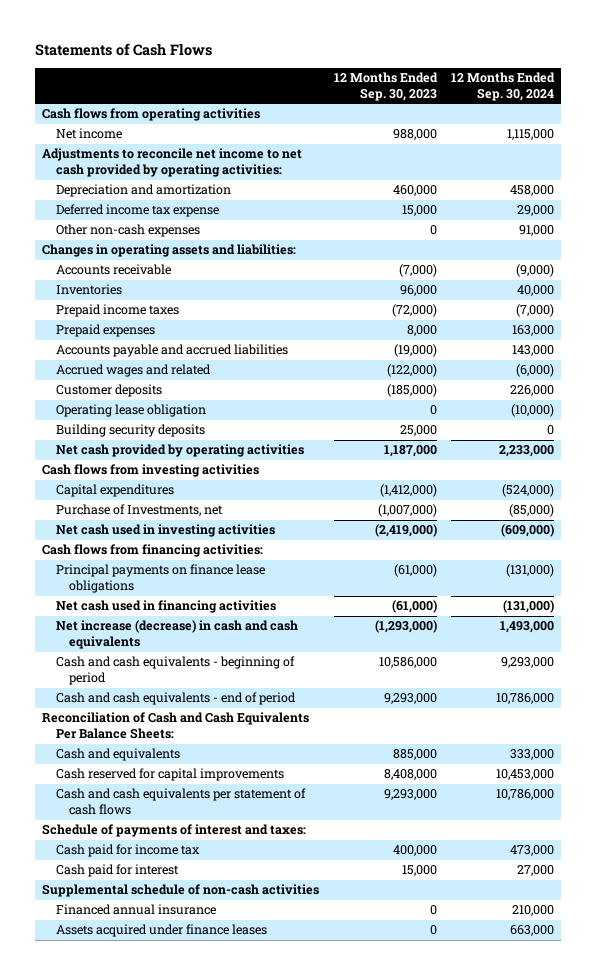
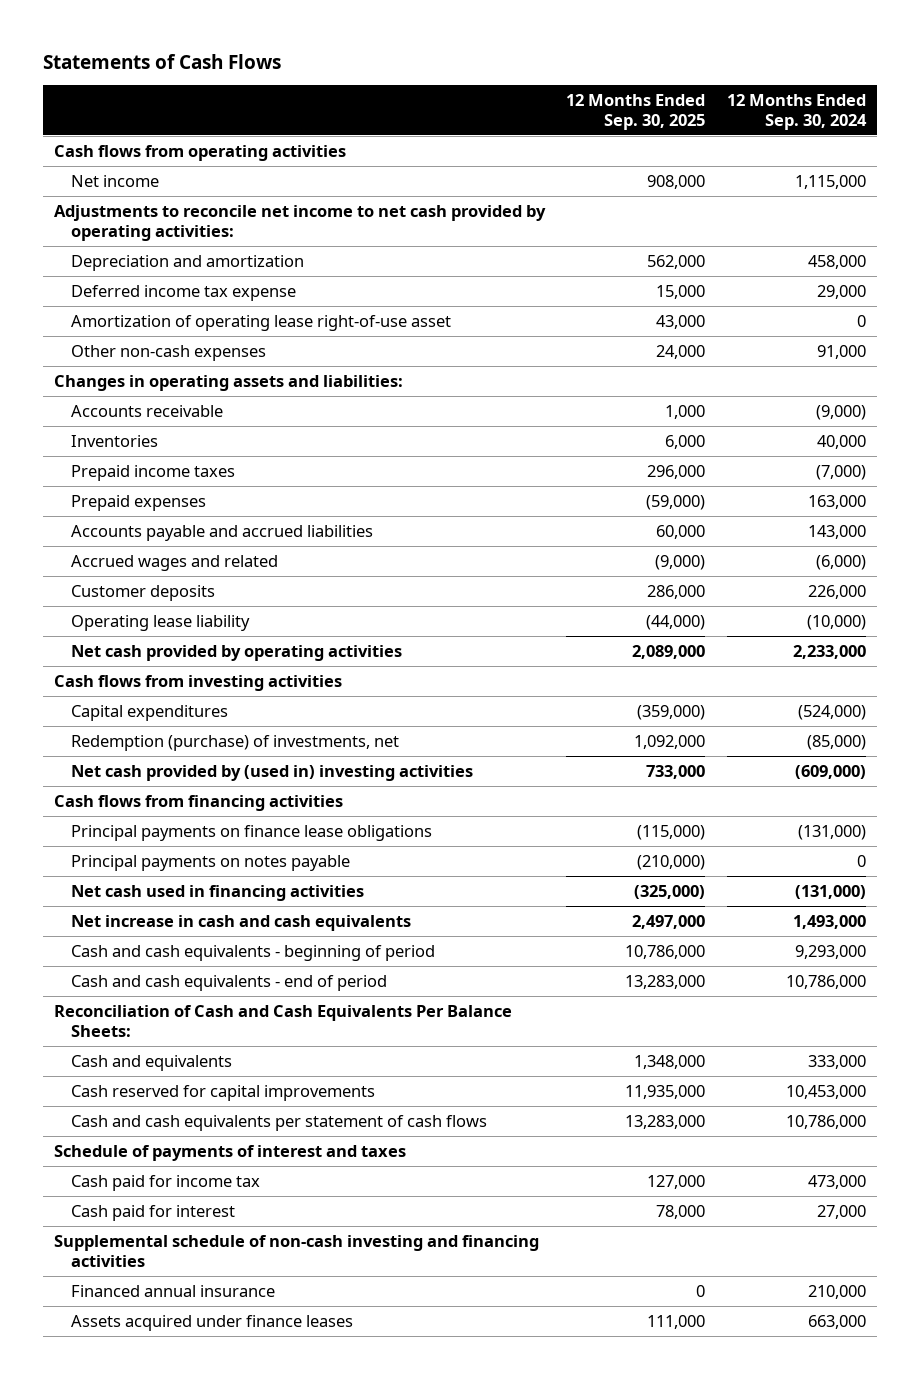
[333,71,438,101] 12 Months Ended Sep. 30, 2023 -> none
none -> [566,94,706,130] 12 Months Ended Sep. 30, 2025
none -> [71,314,452,331] Amortization of operating lease right-of-use asset
[55,424,205,438] Building security deposits -> none
[55,404,206,418] Operating lease obligation -> [71,614,251,631] Operating lease liability
[55,504,223,517] Purchase of Investments, net -> [71,734,400,751] Redemption (purchase) of investments, net
[55,524,275,538] Net cash used in investing activities -> [71,764,474,781] Net cash provided by (used in) investing activities
[42,544,264,558] Cash flows from financing activities: -> [53,794,343,811] Cash flows from financing activities
none -> [71,854,351,871] Principal payments on notes payable
[55,620,298,650] Net increase (decrease) in cash and cash equivalents -> [71,914,412,931] Net increase in cash and cash equivalents
[42,824,307,838] Schedule of payments of interest and taxes: -> [53,1144,406,1161] Schedule of payments of interest and taxes
[42,884,320,898] Supplemental schedule of non-cash activities -> [53,1234,539,1267] Supplemental schedule of non-cash investing and financing activities

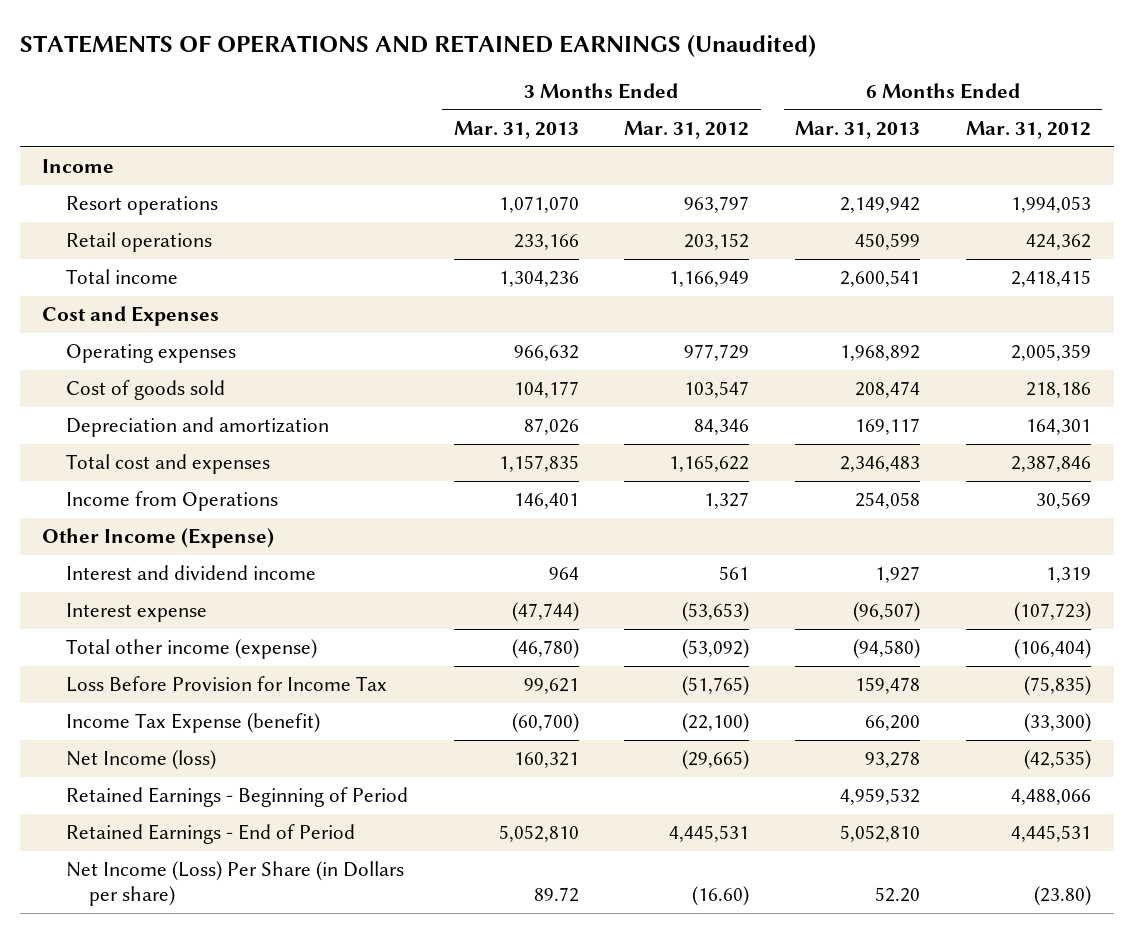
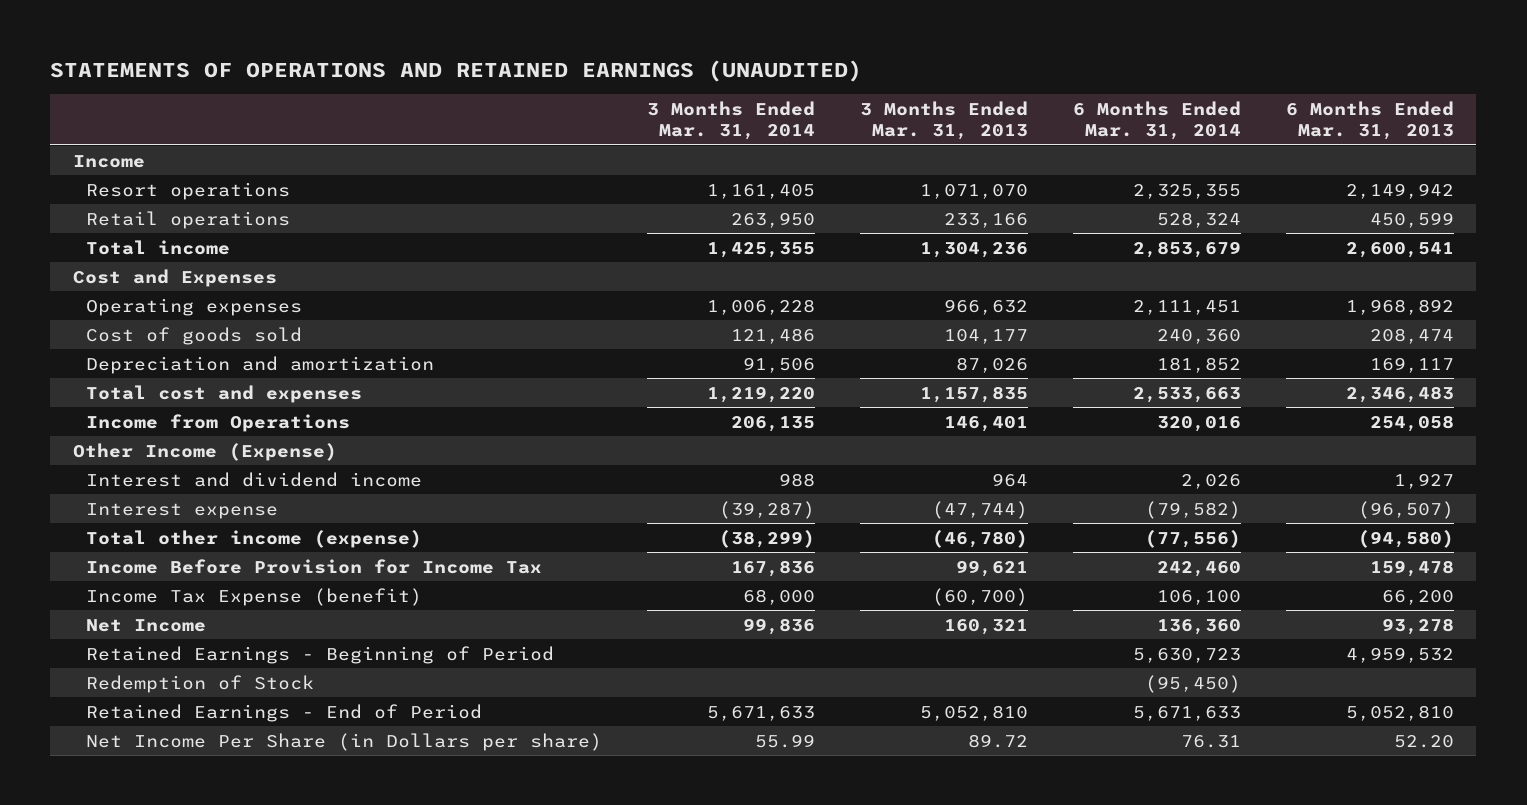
[19,34,816,57] STATEMENTS OF OPERATIONS AND RETAINED EARNINGS (Unaudited) -> [50,60,863,83] STATEMENTS OF OPERATIONS AND RETAINED EARNINGS (UNAUDITED)
[624,120,750,139] Mar. 31, 2012 -> none
[965,120,1091,139] Mar. 31, 2012 -> none
none -> [646,101,815,141] 3 Months Ended Mar. 31, 2014
none -> [1072,101,1241,141] 6 Months Ended Mar. 31, 2014
[65,676,387,693] Loss Before Provision for Income Tax -> [85,558,542,574] Income Before Provision for Income Tax
[65,750,216,771] Net Income (loss) -> [85,618,206,632] Net Income
none -> [85,674,314,693] Redemption of Stock
[65,861,404,907] Net Income (Loss) Per Share (in Dollars per share) -> [85,732,602,751] Net Income Per Share (in Dollars per share)

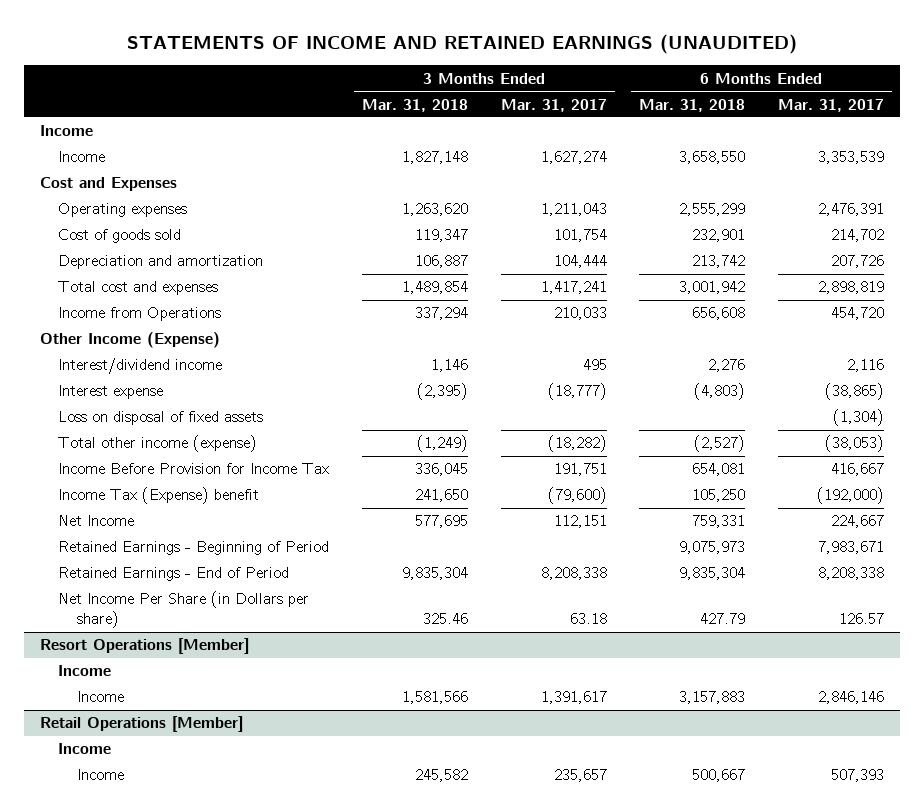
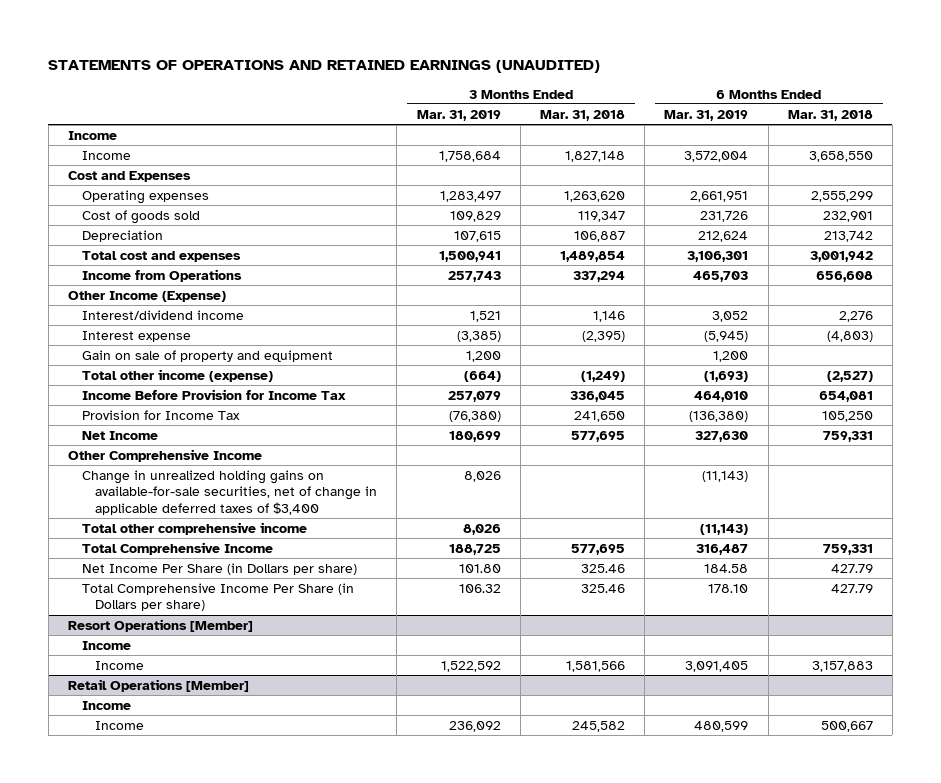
[127,34,798,55] STATEMENTS OF INCOME AND RETAINED EARNINGS (UNAUDITED) -> [48,59,601,73] STATEMENTS OF OPERATIONS AND RETAINED EARNINGS (UNAUDITED)
[500,98,607,112] Mar. 31, 2017 -> none
[777,98,884,112] Mar. 31, 2017 -> none
none -> [416,109,501,121] Mar. 31, 2019
none -> [664,109,749,121] Mar. 31, 2019
[58,255,264,270] Depreciation and amortization -> [81,229,163,242] Depreciation
[58,411,264,426] Loss on disposal of fixed assets -> none
none -> [81,349,333,362] Gain on sale of property and equipment
[58,487,260,505] Income Tax (Expense) benefit -> [81,409,240,420] Provision for Income Tax
[58,541,330,556] Retained Earnings - Beginning of Period -> none
[58,567,290,582] Retained Earnings - End of Period -> none
none -> [67,448,262,462] Other Comprehensive Income
none -> [81,469,378,515] Change in unrealized holding gains on available-for-sale securities, net of change in applicable deferred taxes of $3,400
none -> [81,521,307,535] Total other comprehensive income
none -> [81,541,273,555] Total Comprehensive Income
none -> [81,582,354,612] Total Comprehensive Income Per Share (in Dollars per share)

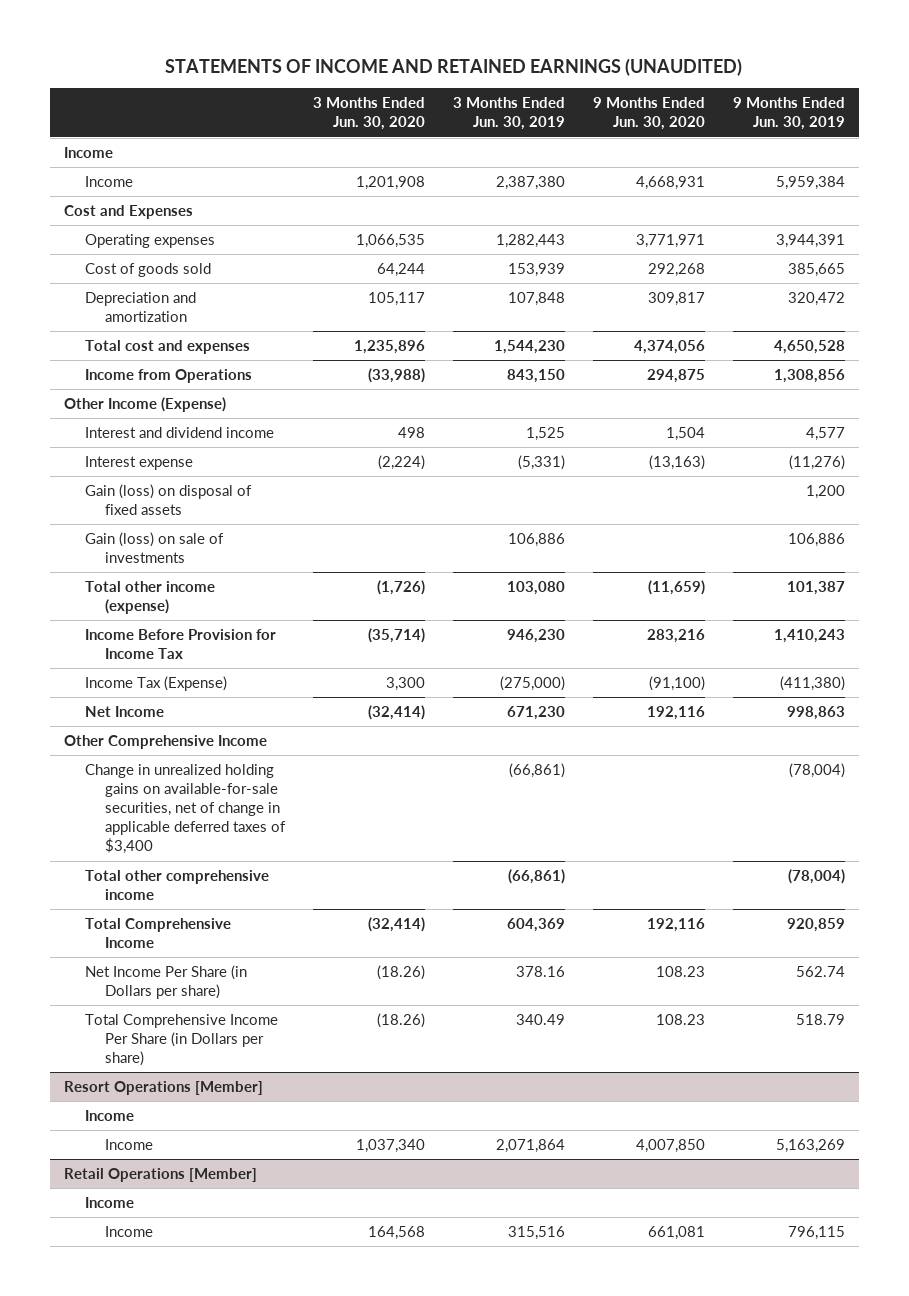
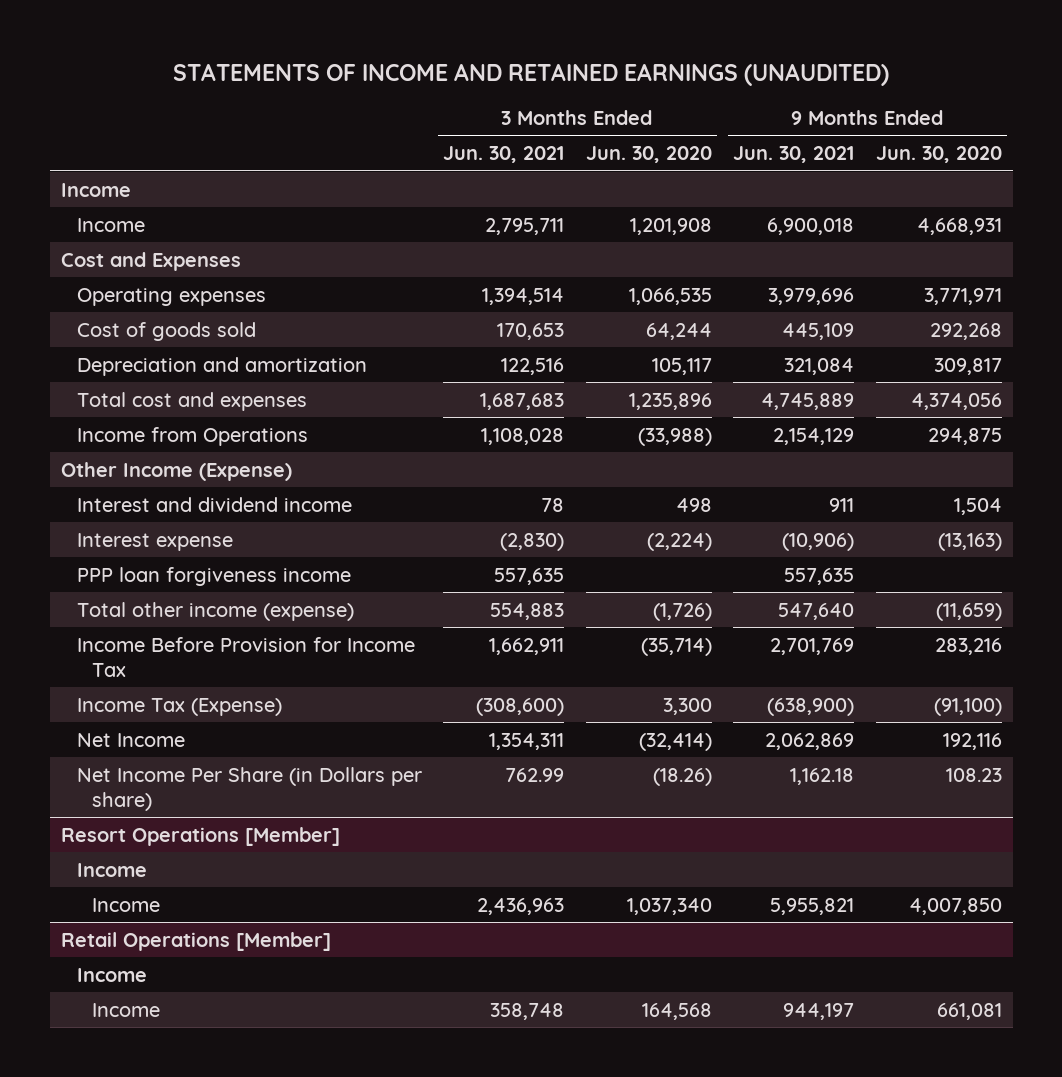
[452,97,565,131] 3 Months Ended Jun. 30, 2019 -> none
[732,97,845,131] 9 Months Ended Jun. 30, 2019 -> none
none -> [443,146,565,164] Jun. 30, 2021
none -> [733,146,855,164] Jun. 30, 2021
[84,483,252,516] Gain (loss) on disposal of fixed assets -> none
[84,531,224,564] Gain (loss) on sale of investments -> none
none -> [76,566,351,586] PPP loan forgiveness income
[64,734,268,749] Other Comprehensive Income -> none
[84,763,287,855] Change in unrealized holding gains on available-for-sale securities, net of change in applicable deferred taxes of $3,400 -> none
[84,869,269,901] Total other comprehensive income -> none
[84,917,231,949] Total Comprehensive Income -> none
[84,1013,278,1067] Total Comprehensive Income Per Share (in Dollars per share) -> none

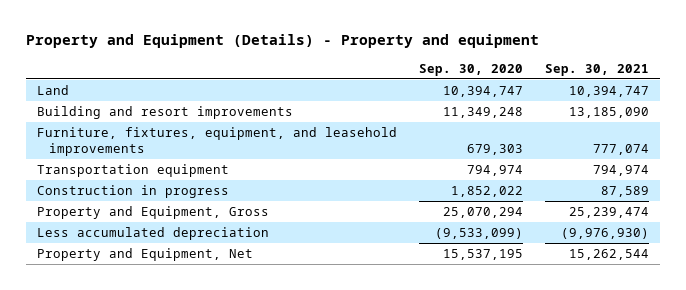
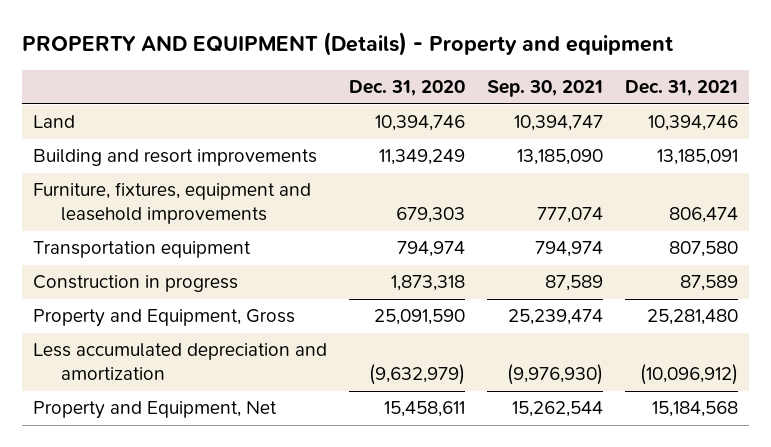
[25,34,539,49] Property and Equipment (Details) - Property and equipment -> [21,32,673,57] PROPERTY AND EQUIPMENT (Details) - Property and equipment
[418,63,523,76] Sep. 30, 2020 -> none
none -> [348,80,465,97] Dec. 31, 2020
none -> [625,80,739,97] Dec. 31, 2021
[36,127,397,157] Furniture, fixtures, equipment, and leasehold improvements -> [32,182,311,225] Furniture, fixtures, equipment and leasehold improvements
[36,227,269,241] Less accumulated depreciation -> [32,343,327,381] Less accumulated depreciation and amortization

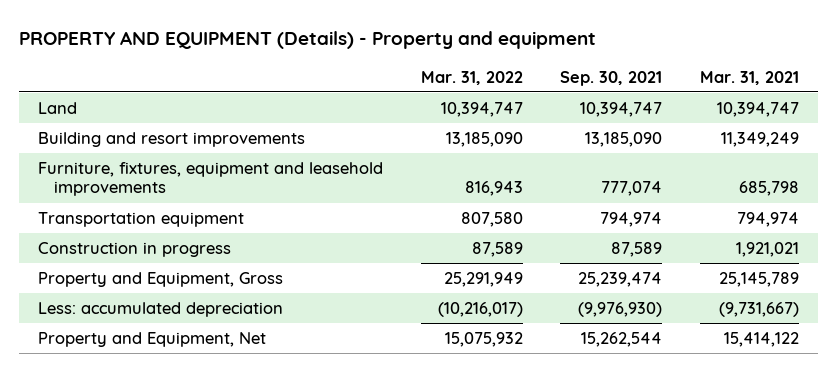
[348,80,465,97] Dec. 31, 2020 -> none
[625,80,739,97] Dec. 31, 2021 -> none
none -> [420,70,523,85] Mar. 31, 2022
none -> [700,70,800,85] Mar. 31, 2021
[32,343,327,381] Less accumulated depreciation and amortization -> [38,301,284,317] Less: accumulated depreciation

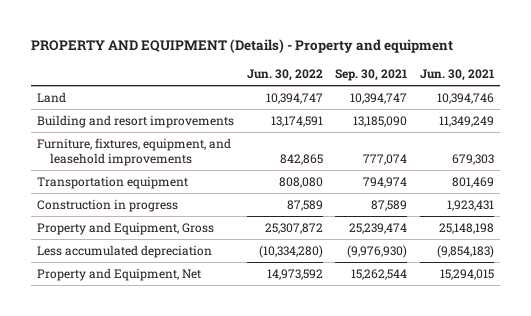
[420,70,523,85] Mar. 31, 2022 -> none
[700,70,800,85] Mar. 31, 2021 -> none
none -> [246,68,323,81] Jun. 30, 2022
none -> [419,68,494,81] Jun. 30, 2021
[38,161,384,197] Furniture, fixtures, equipment and leasehold improvements -> [37,138,232,166] Furniture, fixtures, equipment, and leasehold improvements
[38,301,284,317] Less: accumulated depreciation -> [37,245,213,259] Less accumulated depreciation

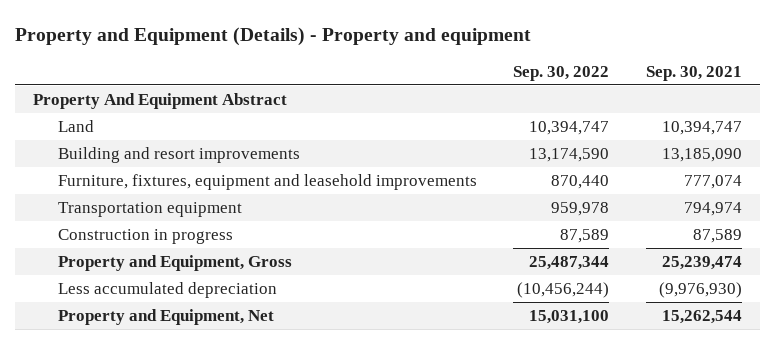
[31,38,454,53] PROPERTY AND EQUIPMENT (Details) - Property and equipment -> [14,27,531,47] Property and Equipment (Details) - Property and equipment
[246,68,323,81] Jun. 30, 2022 -> none
[419,68,494,81] Jun. 30, 2021 -> none
none -> [513,66,610,82] Sep. 30, 2022
none -> [32,92,287,109] Property And Equipment Abstract
[37,138,232,166] Furniture, fixtures, equipment, and leasehold improvements -> [58,173,478,190] Furniture, fixtures, equipment and leasehold improvements

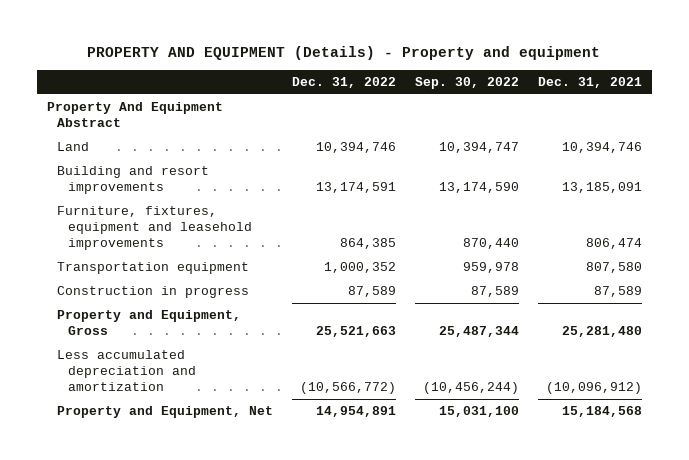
[14,27,531,47] Property and Equipment (Details) - Property and equipment -> [87,46,601,61] PROPERTY AND EQUIPMENT (Details) - Property and equipment
[645,66,742,82] Sep. 30, 2021 -> none
none -> [292,76,397,88] Dec. 31, 2022
none -> [538,76,643,88] Dec. 31, 2021
[58,281,278,298] Less accumulated depreciation -> [57,350,196,392] Less accumulated depreciation and amortization

